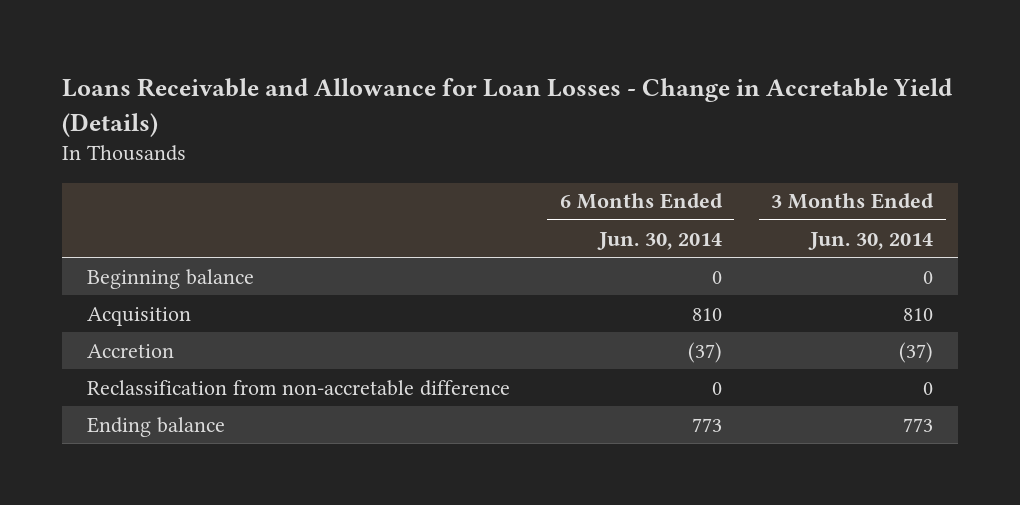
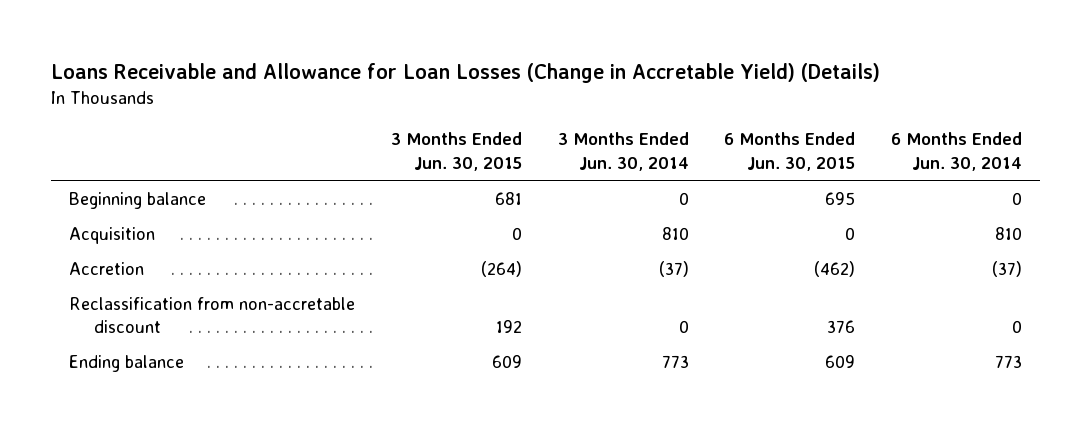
[62,78,954,137] Loans Receivable and Allowance for Loan Losses - Change in Accretable Yield (Details) -> [51,63,881,84] Loans Receivable and Allowance for Loan Losses (Change in Accretable Yield) (Details)
none -> [390,132,522,171] 3 Months Ended Jun. 30, 2015
none -> [724,132,856,171] 6 Months Ended Jun. 30, 2015
[86,379,510,396] Reclassification from non-accretable difference -> [69,296,356,333] Reclassification from non-accretable discount

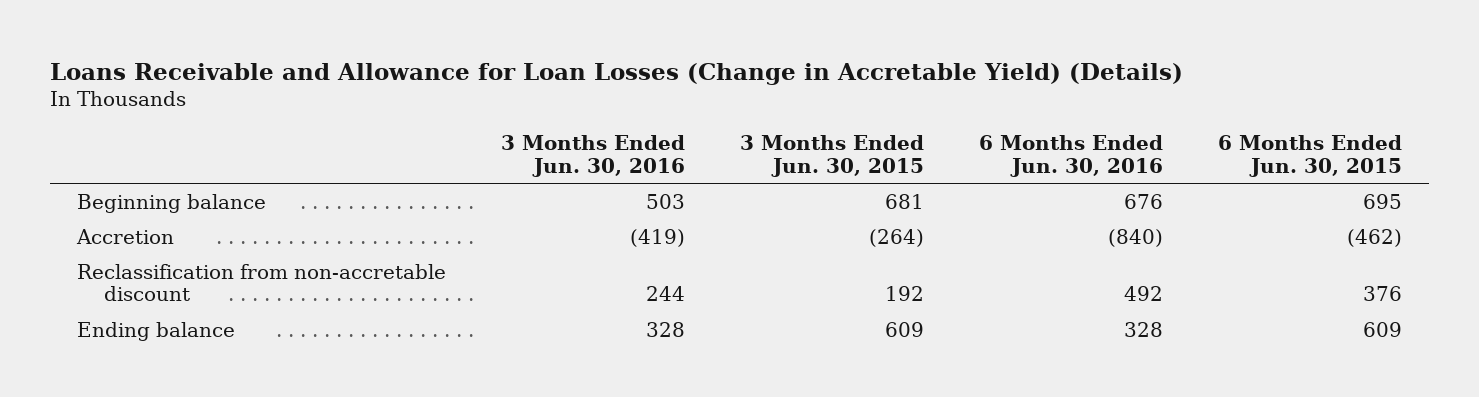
[557,132,689,171] 3 Months Ended Jun. 30, 2014 -> none
[891,132,1023,171] 6 Months Ended Jun. 30, 2014 -> none
none -> [501,135,686,177] 3 Months Ended Jun. 30, 2016
none -> [978,135,1163,177] 6 Months Ended Jun. 30, 2016
[69,226,156,244] Acquisition -> none

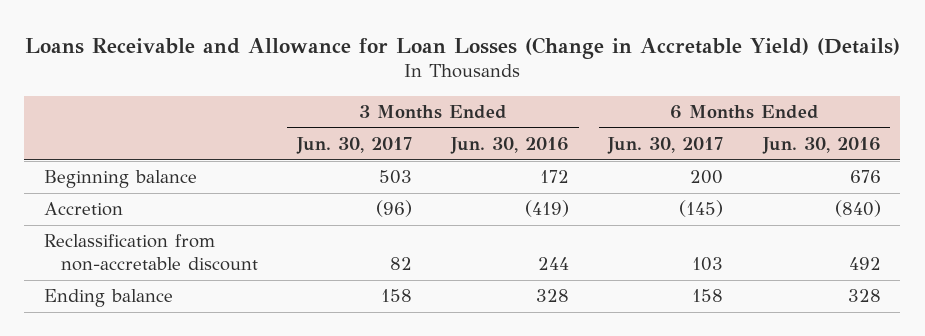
[740,135,925,177] 3 Months Ended Jun. 30, 2015 -> none
[1217,135,1402,177] 6 Months Ended Jun. 30, 2015 -> none
none -> [296,137,413,155] Jun. 30, 2017
none -> [607,137,724,155] Jun. 30, 2017
[646,193,686,209] 503 -> [540,170,570,184] 172

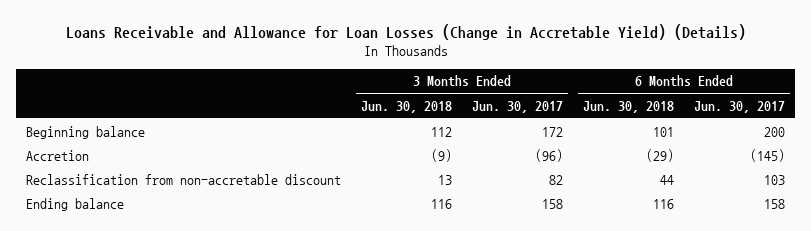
[450,137,570,155] Jun. 30, 2016 -> none
[761,137,881,155] Jun. 30, 2016 -> none
none -> [361,100,453,113] Jun. 30, 2018
none -> [582,100,674,113] Jun. 30, 2018
[379,170,413,185] 503 -> [542,126,564,137] 172

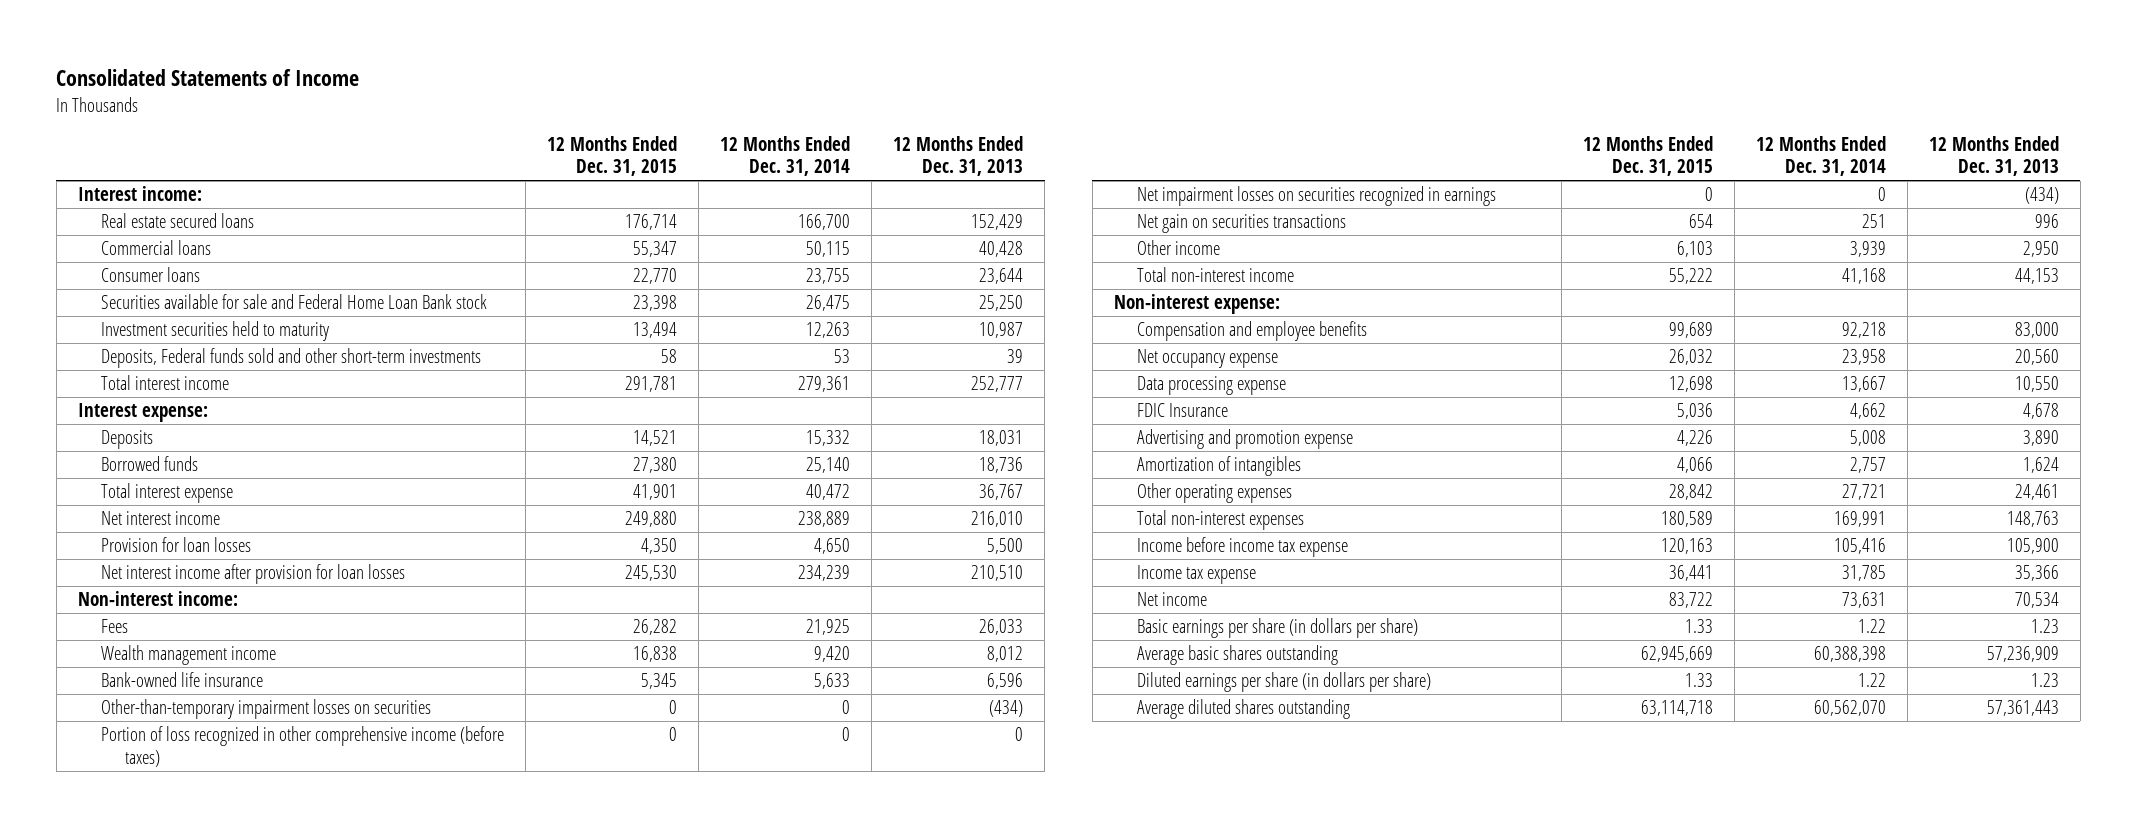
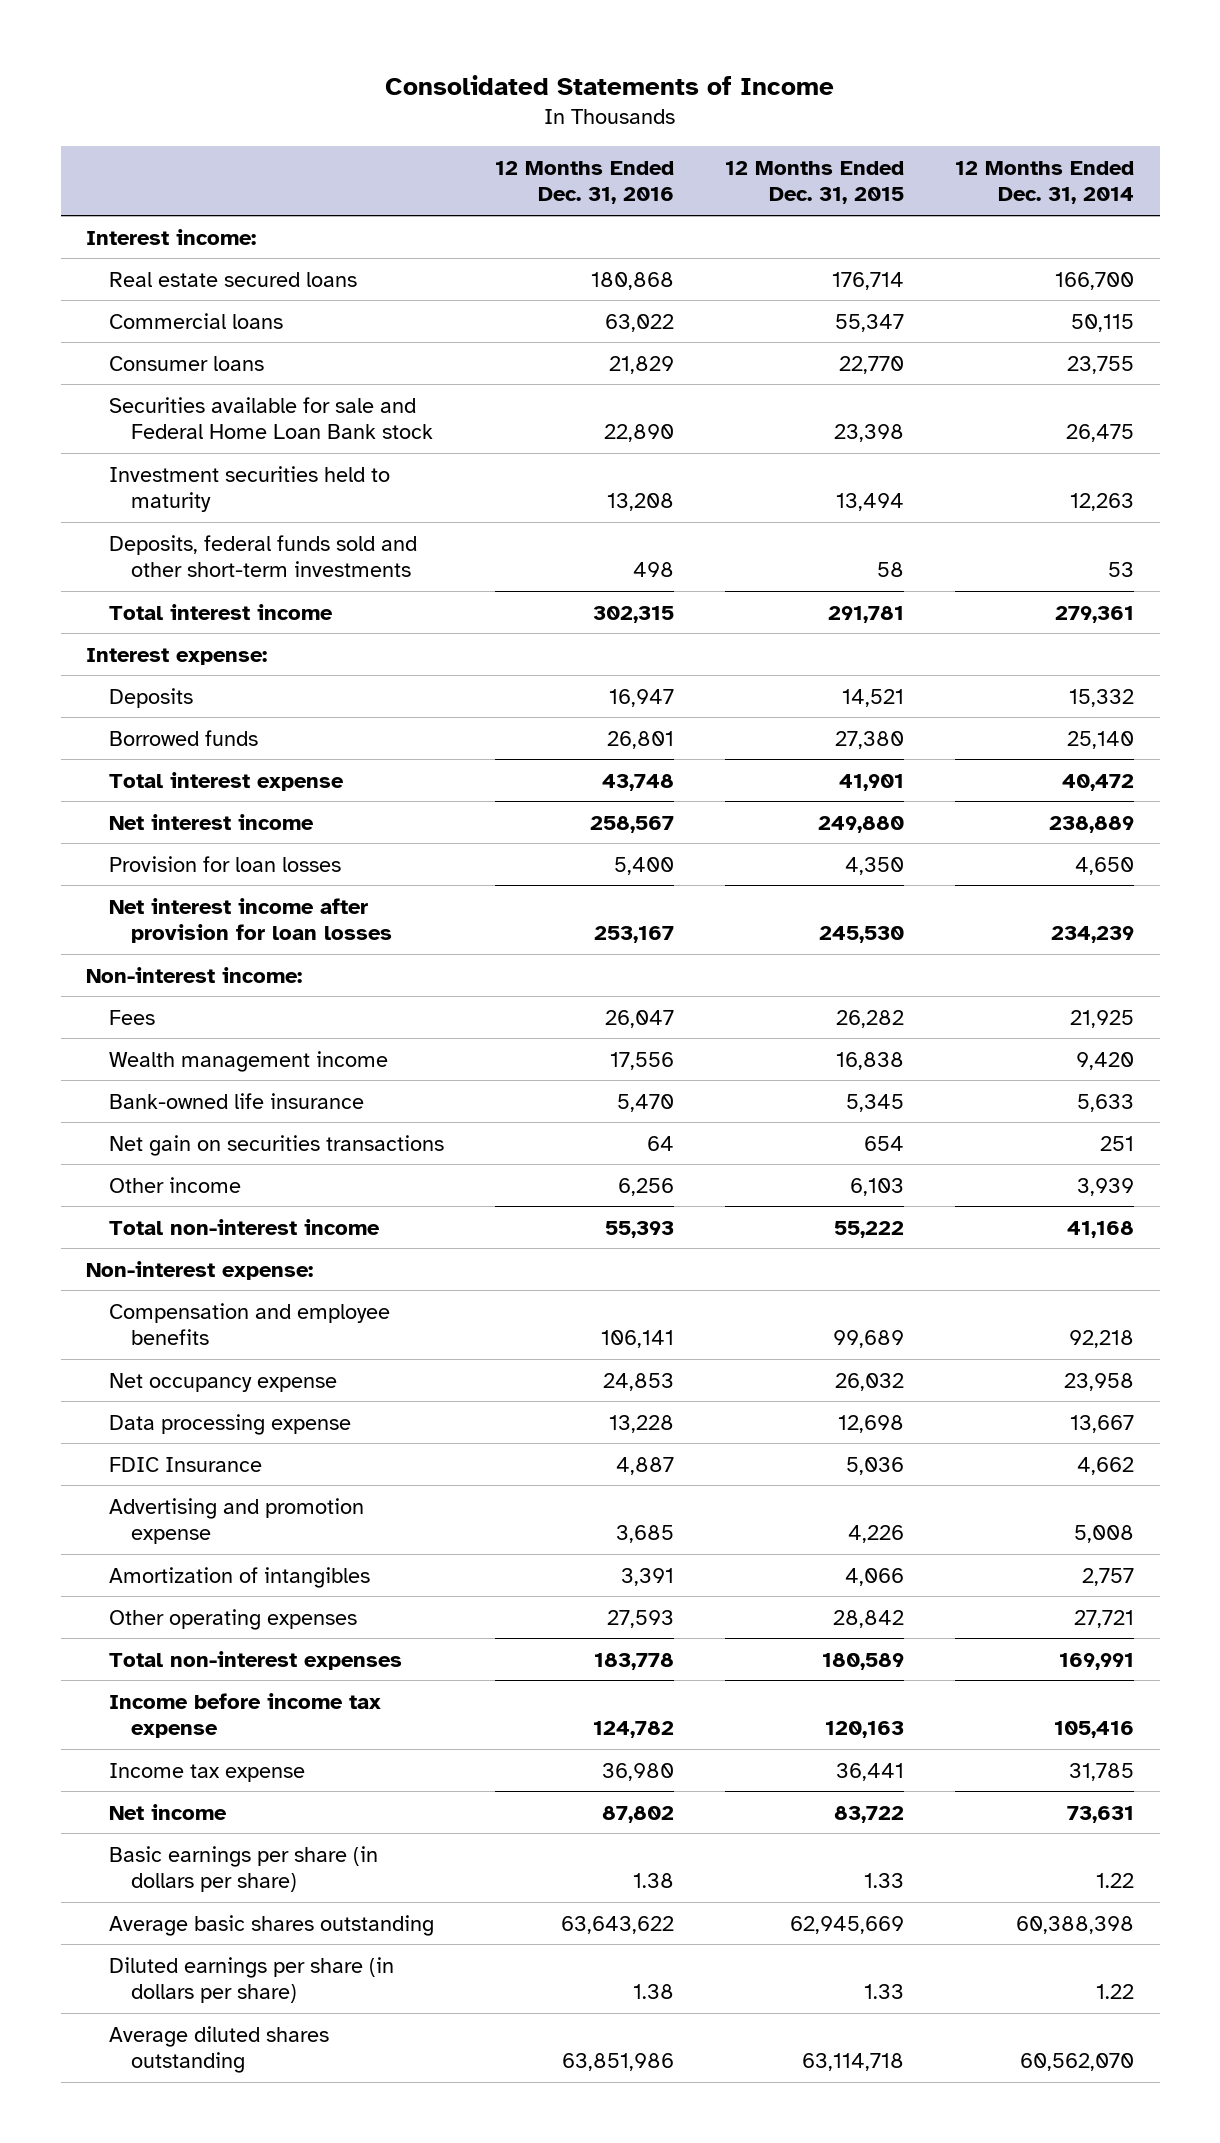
[893,136,1024,177] 12 Months Ended Dec. 31, 2013 -> none
none -> [494,160,674,205] 12 Months Ended Dec. 31, 2016
[101,348,482,369] Deposits, Federal funds sold and other short-term investments -> [108,534,417,578] Deposits, federal funds sold and other short-term investments
[101,699,432,720] Other-than-temporary impairment losses on securities -> none
[101,726,505,767] Portion of loss recognized in other comprehensive income (before taxes) -> none
[1137,186,1497,207] Net impairment losses on securities recognized in earnings -> none

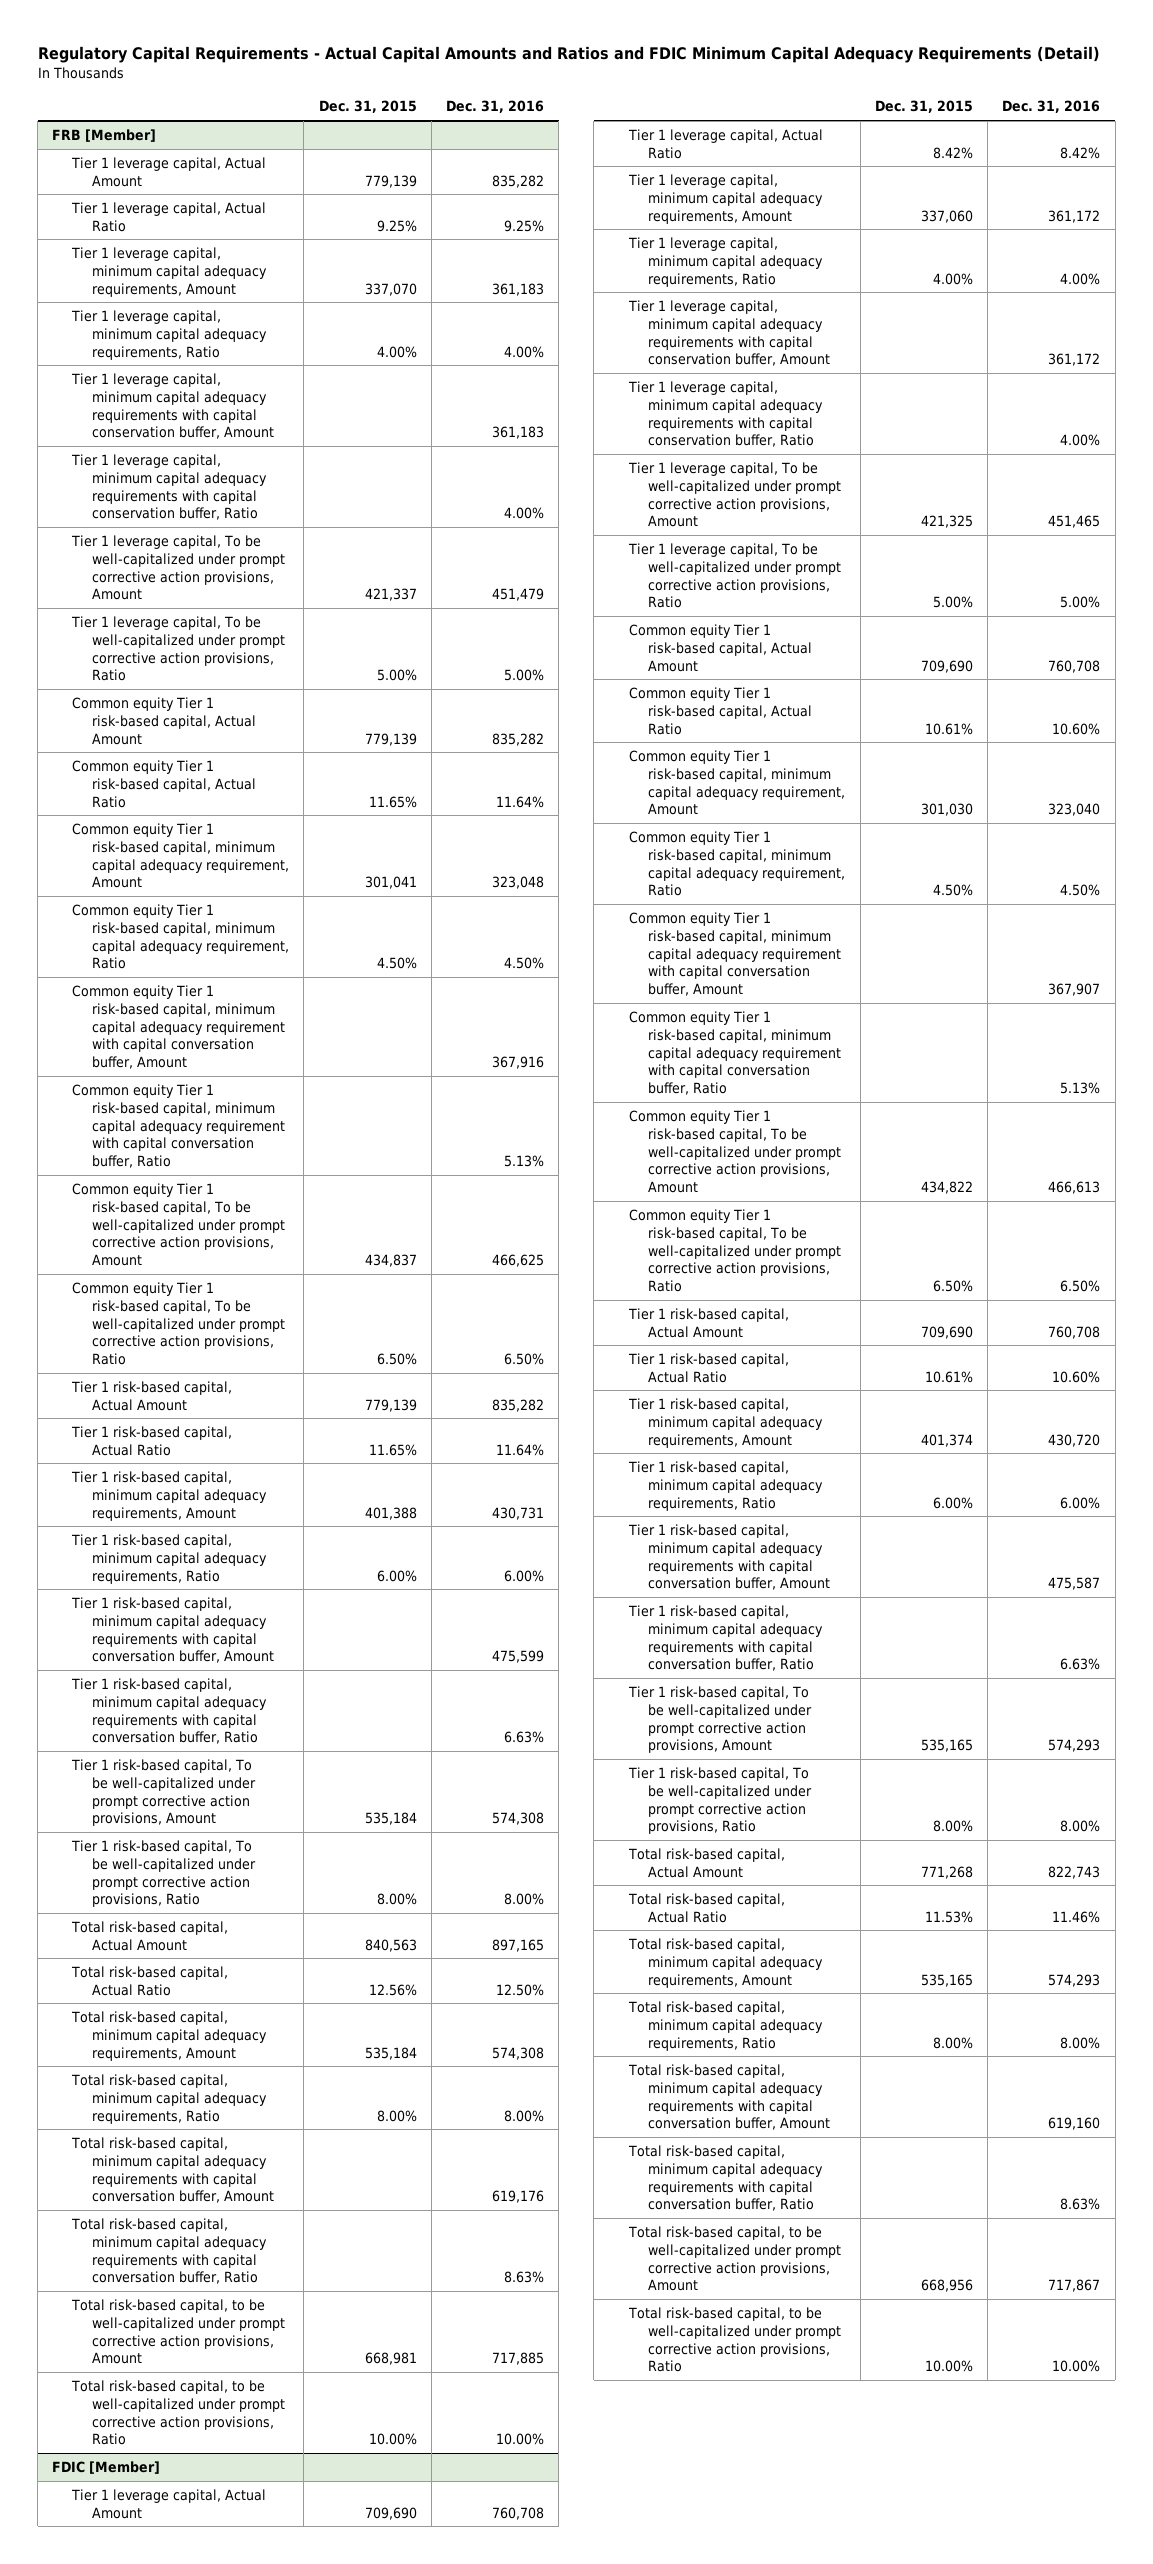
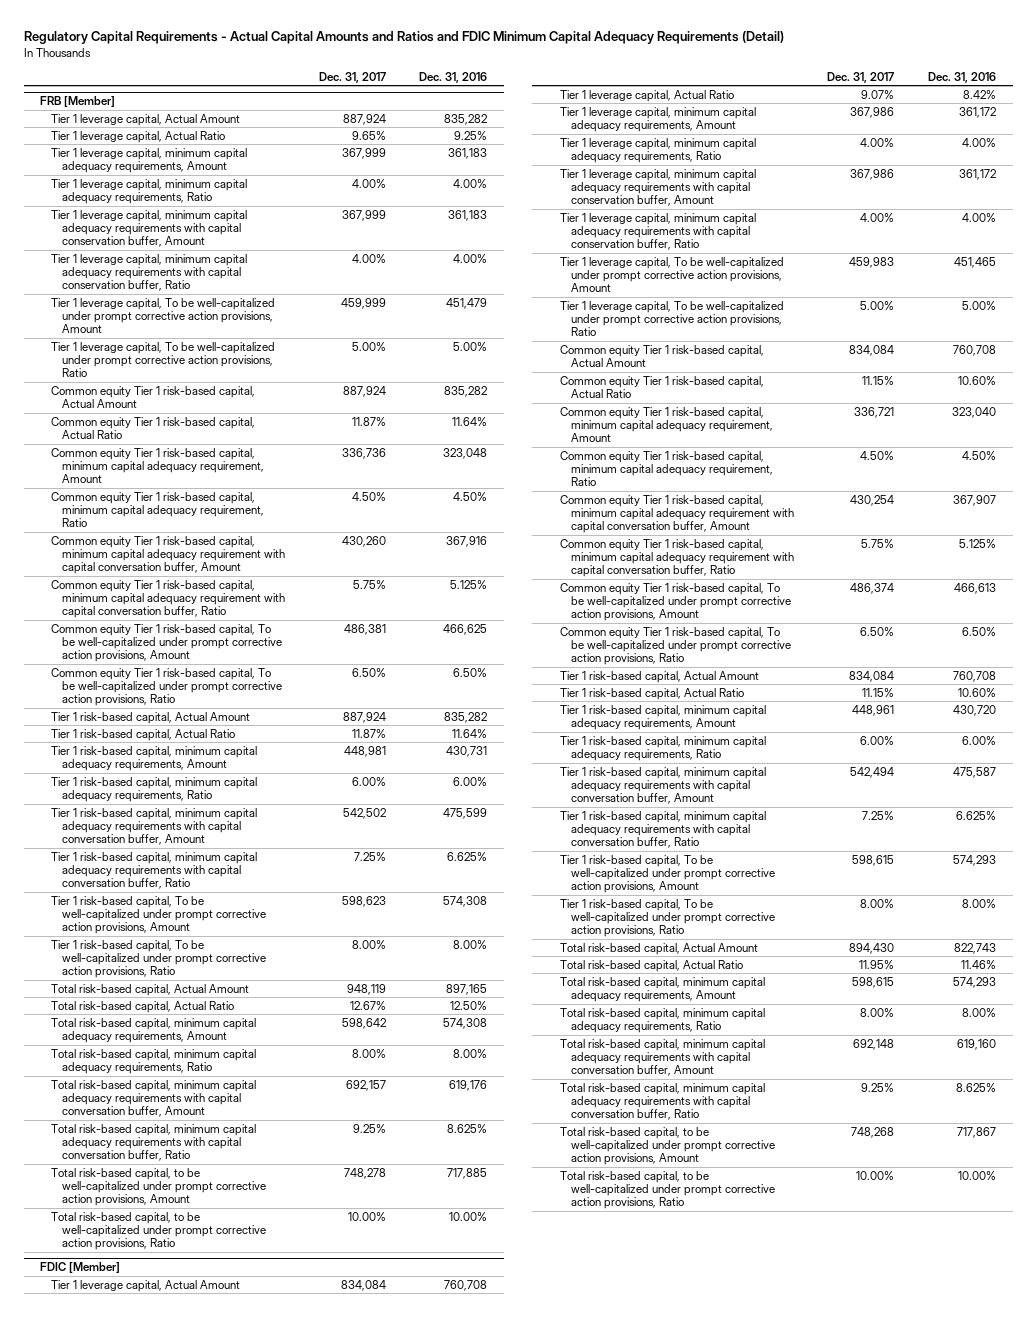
[318,100,417,114] Dec. 31, 2015 -> none
none -> [318,71,386,83] Dec. 31, 2017
[504,1155,545,1168] 5.13% -> [450,579,488,589] 5.125%
[504,1731,545,1744] 6.63% -> [447,851,488,861] 6.625%
[504,2271,545,2284] 8.63% -> [447,1123,488,1133] 8.625%
[1060,1082,1101,1095] 5.13% -> [958,538,996,548] 5.125%
[1060,1658,1101,1671] 6.63% -> [955,810,996,820] 6.625%
[1060,2198,1101,2211] 8.63% -> [955,1082,996,1092] 8.625%

